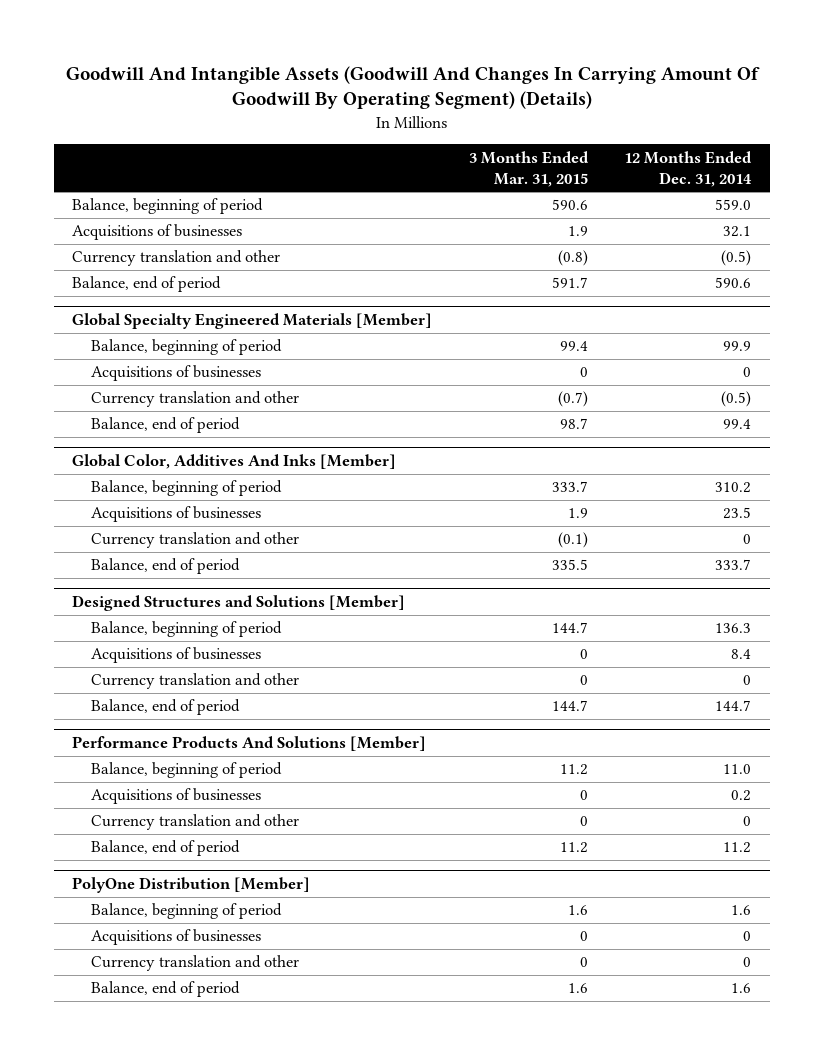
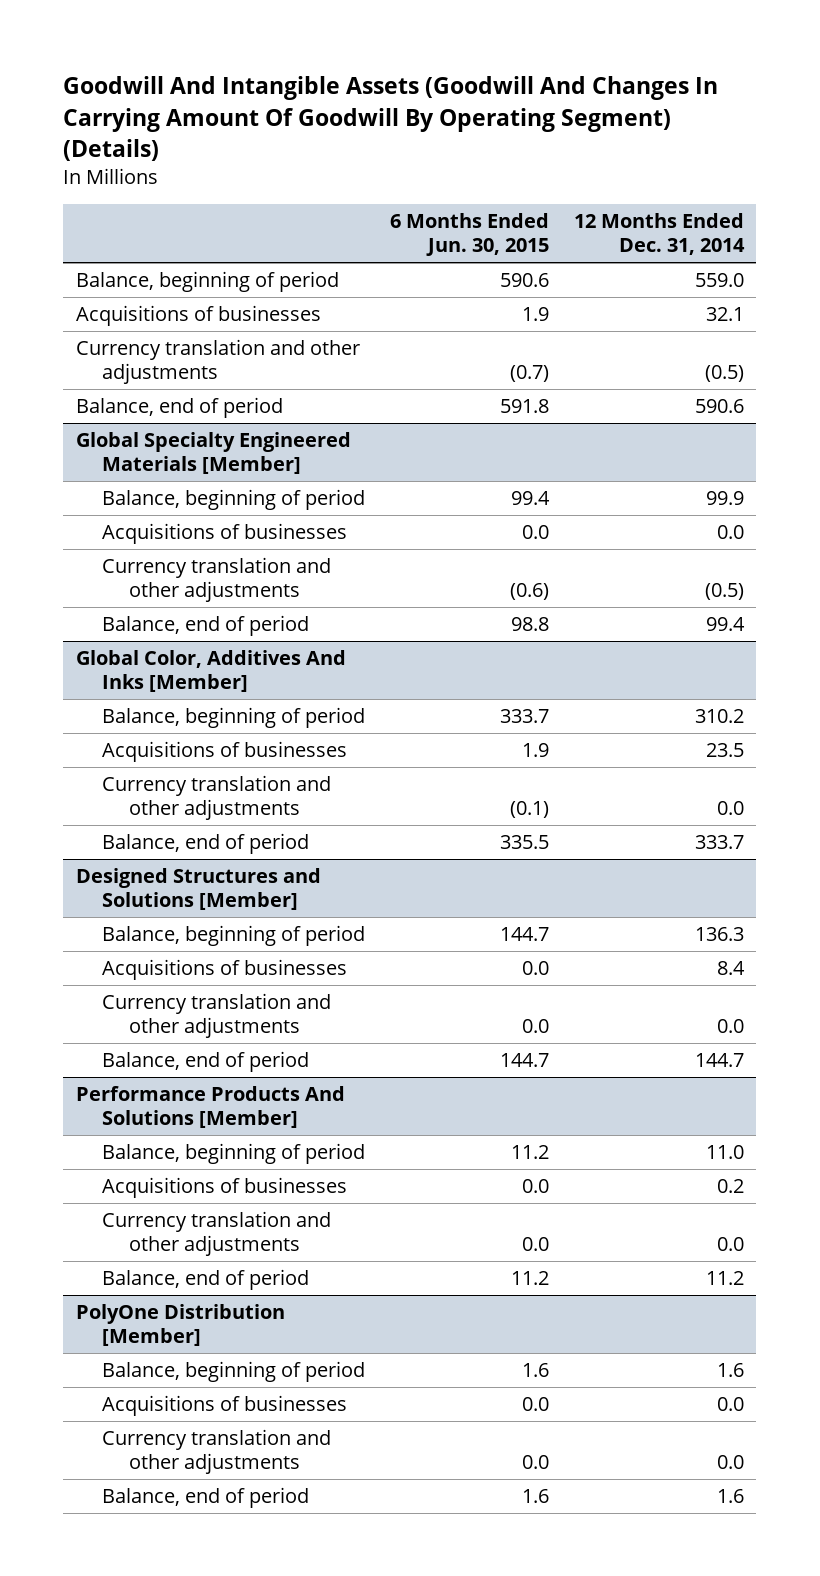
[468,150,589,187] 3 Months Ended Mar. 31, 2015 -> none
none -> [390,213,550,257] 6 Months Ended Jun. 30, 2015
[72,250,281,267] Currency translation and other -> [75,339,360,385] Currency translation and other adjustments
[743,367,752,378] 0 -> [716,525,744,540] 0.0
[91,391,300,408] Currency translation and other -> [102,557,332,603] Currency translation and other adjustments
[91,532,300,549] Currency translation and other -> [102,775,332,821] Currency translation and other adjustments
[743,534,752,545] 0 -> [716,801,744,816] 0.0
[91,673,300,690] Currency translation and other -> [102,993,332,1039] Currency translation and other adjustments
[743,675,752,686] 0 -> [716,1019,744,1034] 0.0
[91,814,300,831] Currency translation and other -> [102,1211,332,1257] Currency translation and other adjustments
[743,816,752,827] 0 -> [716,1237,744,1252] 0.0
[743,931,752,942] 0 -> [716,1397,744,1412] 0.0
[91,955,300,972] Currency translation and other -> [102,1429,332,1475] Currency translation and other adjustments
[743,957,752,968] 0 -> [716,1455,744,1470] 0.0

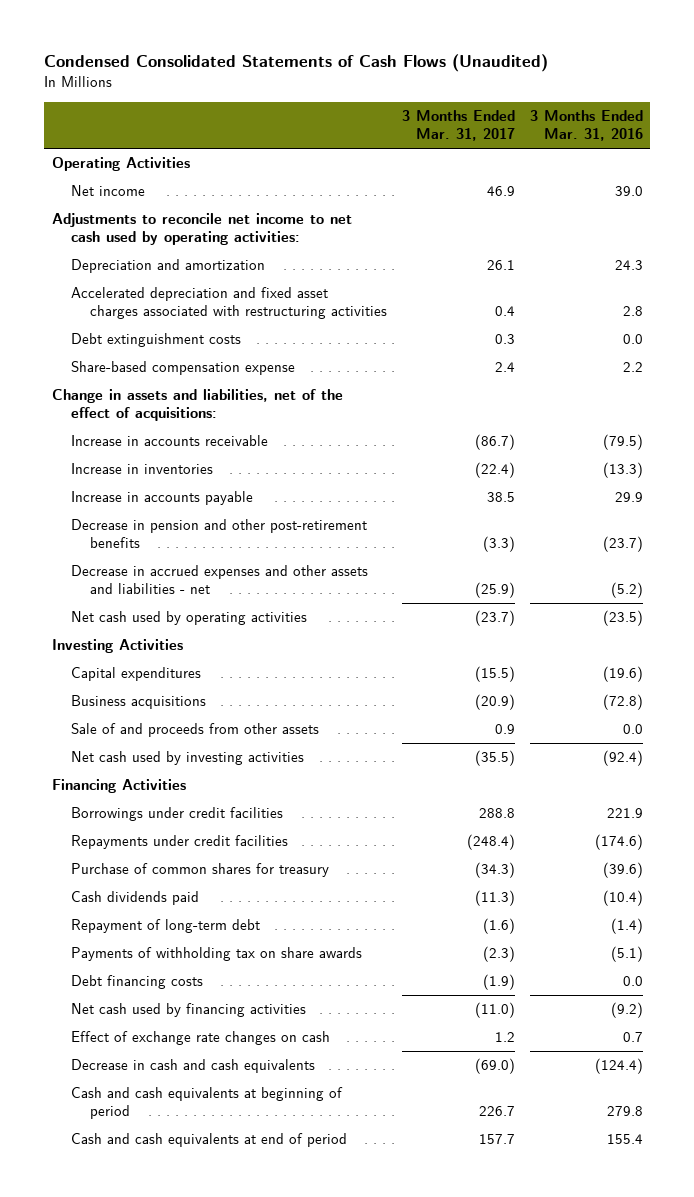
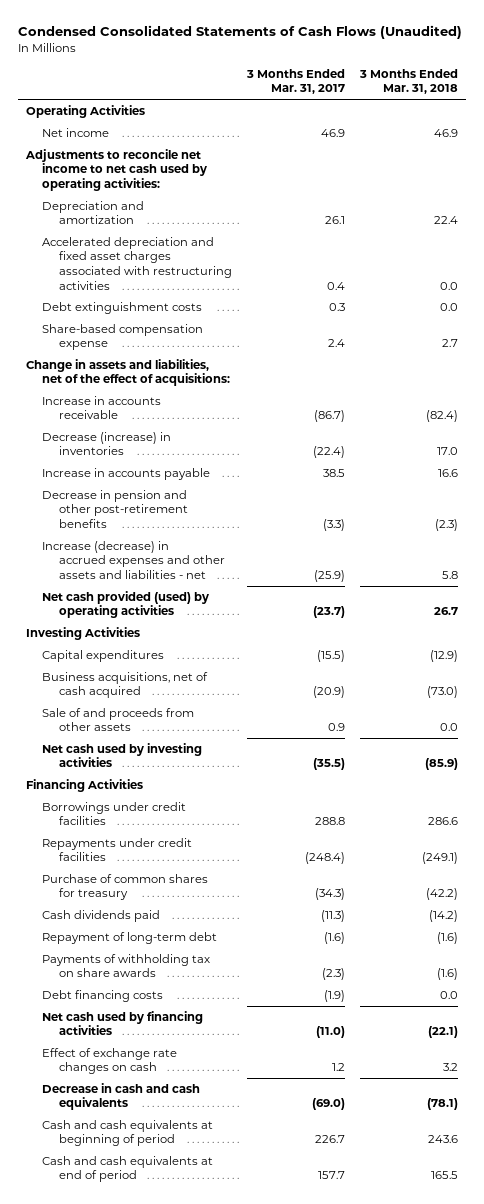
[529,110,643,142] 3 Months Ended Mar. 31, 2016 -> none
none -> [359,68,459,95] 3 Months Ended Mar. 31, 2018
[70,463,213,475] Increase in inventories -> [42,431,172,456] Decrease (increase) in inventories
[70,565,368,595] Decrease in accrued expenses and other assets and liabilities - net -> [42,540,225,579] Increase (decrease) in accrued expenses and other assets and liabilities - net
[70,611,307,626] Net cash used by operating activities -> [42,590,210,619] Net cash provided (used) by operating activities
[70,695,206,710] Business acquisitions -> none
none -> [42,671,209,699] Business acquisitions, net of cash acquired

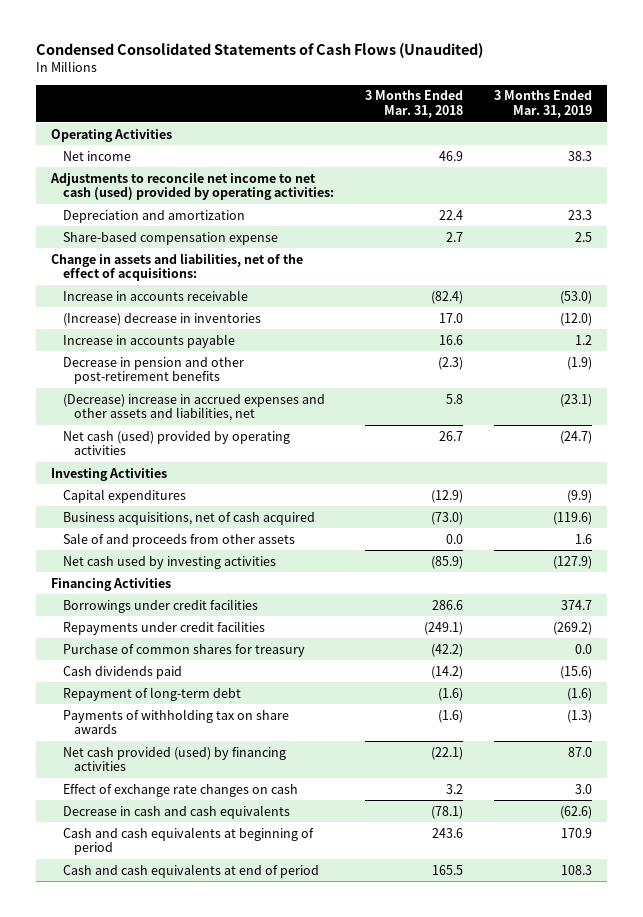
[245,68,345,95] 3 Months Ended Mar. 31, 2017 -> none
none -> [493,90,592,119] 3 Months Ended Mar. 31, 2019
[24,148,208,191] Adjustments to reconcile net income to net cash used by operating activities: -> [50,171,334,201] Adjustments to reconcile net income to net cash (used) provided by operating activities:
[42,236,232,290] Accelerated depreciation and fixed asset charges associated with restructuring activities -> none
[42,301,203,314] Debt extinguishment costs -> none
[42,431,172,456] Decrease (increase) in inventories -> [62,312,261,326] (Increase) decrease in inventories
[42,540,225,579] Increase (decrease) in accrued expenses and other assets and liabilities - net -> [62,393,325,422] (Decrease) increase in accrued expenses and other assets and liabilities, net
[42,590,210,619] Net cash provided (used) by operating activities -> [62,430,290,456] Net cash (used) provided by operating activities
[42,989,164,1002] Debt financing costs -> none
[42,1010,204,1036] Net cash used by financing activities -> [62,746,286,772] Net cash provided (used) by financing activities

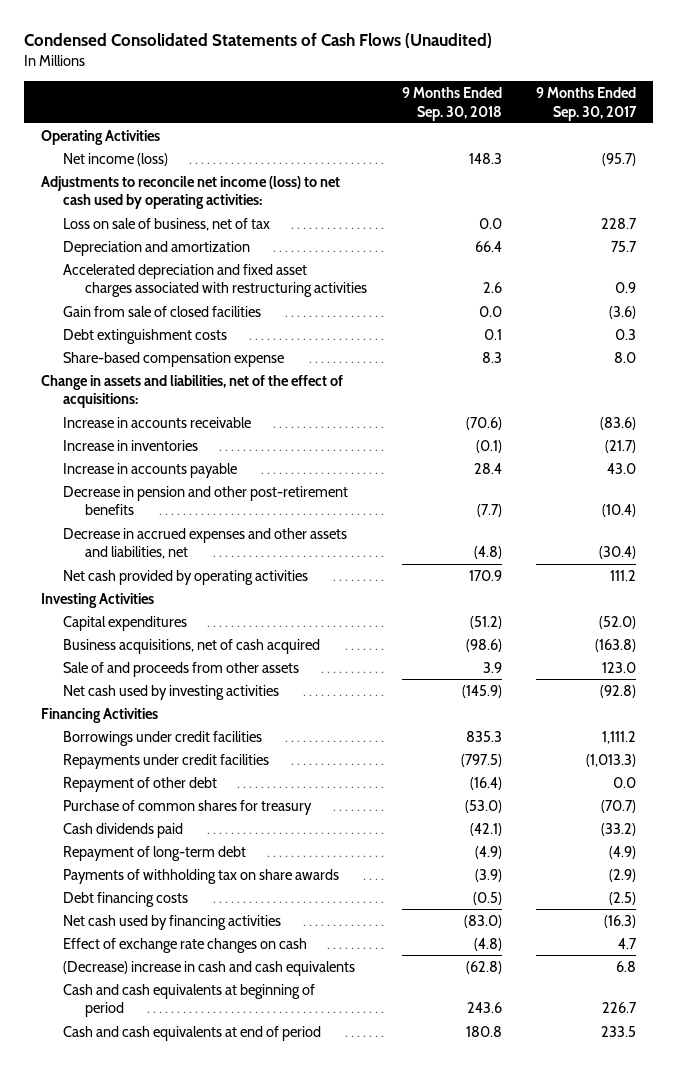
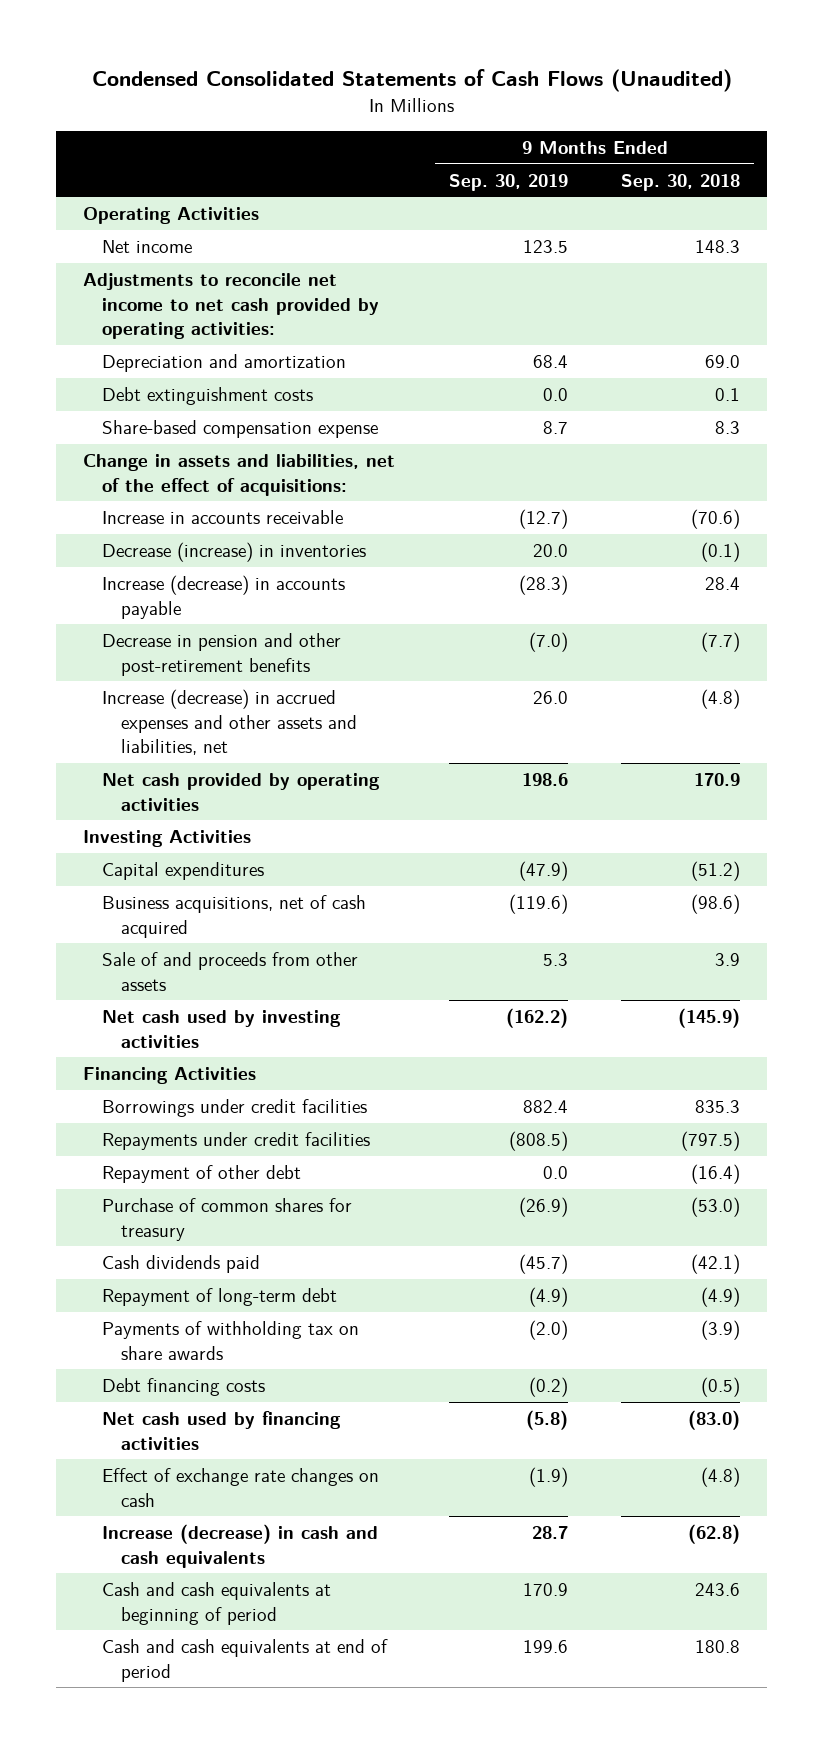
[536,86,638,121] 9 Months Ended Sep. 30, 2017 -> none
none -> [448,173,568,191] Sep. 30, 2019
[62,217,270,231] Loss on sale of business, net of tax -> none
[62,263,367,298] Accelerated depreciation and fixed asset charges associated with restructuring activities -> none
[62,305,261,317] Gain from sale of closed facilities -> none
[62,152,168,166] Net income (loss) -> [101,240,192,254] Net income
[40,175,340,210] Adjustments to reconcile net income (loss) to net cash used by operating activities: -> [83,273,379,340] Adjustments to reconcile net income to net cash provided by operating activities:
[474,240,502,252] 66.4 -> [705,355,741,369] 69.0
[62,439,198,451] Increase in inventories -> [101,542,366,563] Decrease (increase) in inventories
[62,462,237,478] Increase in accounts payable -> [101,575,345,619] Increase (decrease) in accounts payable
[62,527,347,560] Decrease in accrued expenses and other assets and liabilities, net -> [101,689,357,756] Increase (decrease) in accrued expenses and other assets and liabilities, net
[62,960,355,976] (Decrease) increase in cash and cash equivalents -> [101,1524,378,1568] Increase (decrease) in cash and cash equivalents

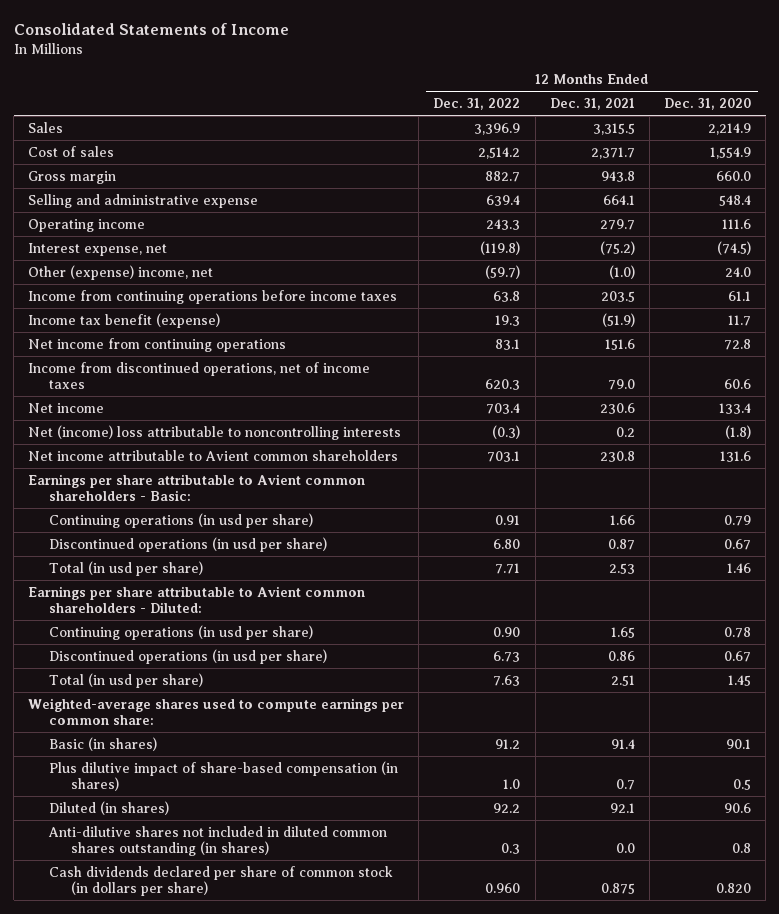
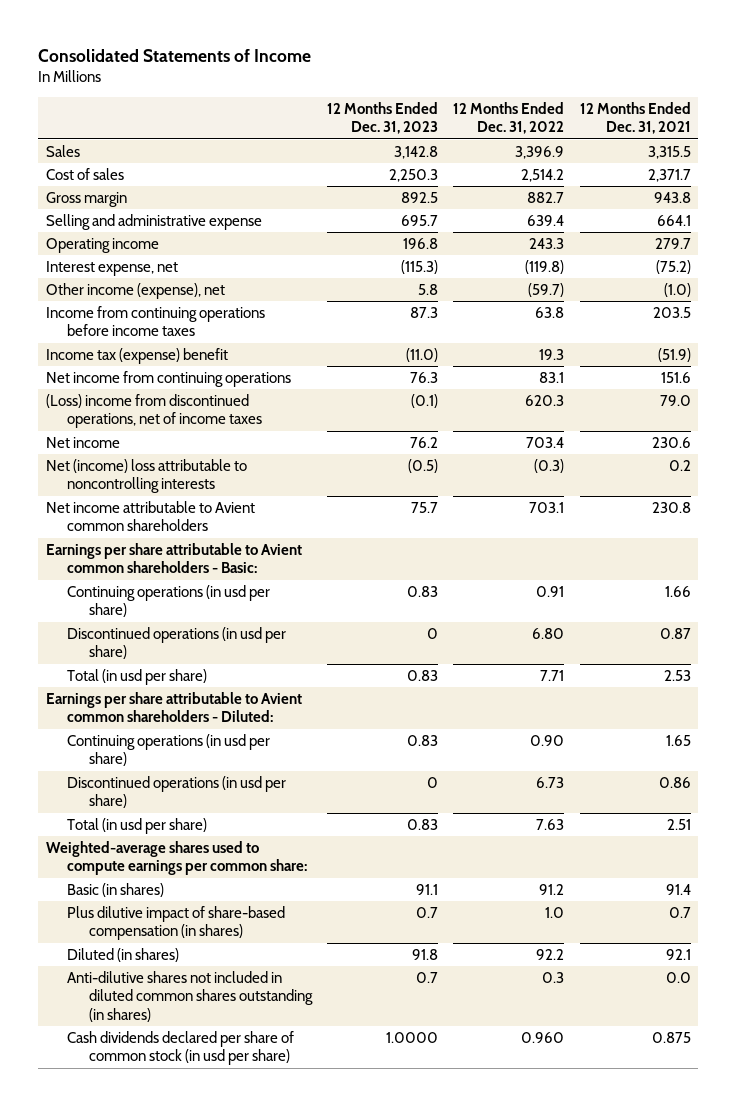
[664,98,752,111] Dec. 31, 2020 -> none
none -> [327,101,439,135] 12 Months Ended Dec. 31, 2023
[28,264,214,280] Other (expense) income, net -> [45,282,225,299] Other income (expense), net
[28,312,221,328] Income tax benefit (expense) -> [45,347,228,364] Income tax (expense) benefit
[28,361,371,390] Income from discontinued operations, net of income taxes -> [45,393,263,429] (Loss) income from discontinued operations, net of income taxes
[49,865,394,897] Cash dividends declared per share of common stock (in dollars per share) -> [67,1030,295,1066] Cash dividends declared per share of common stock (in usd per share)

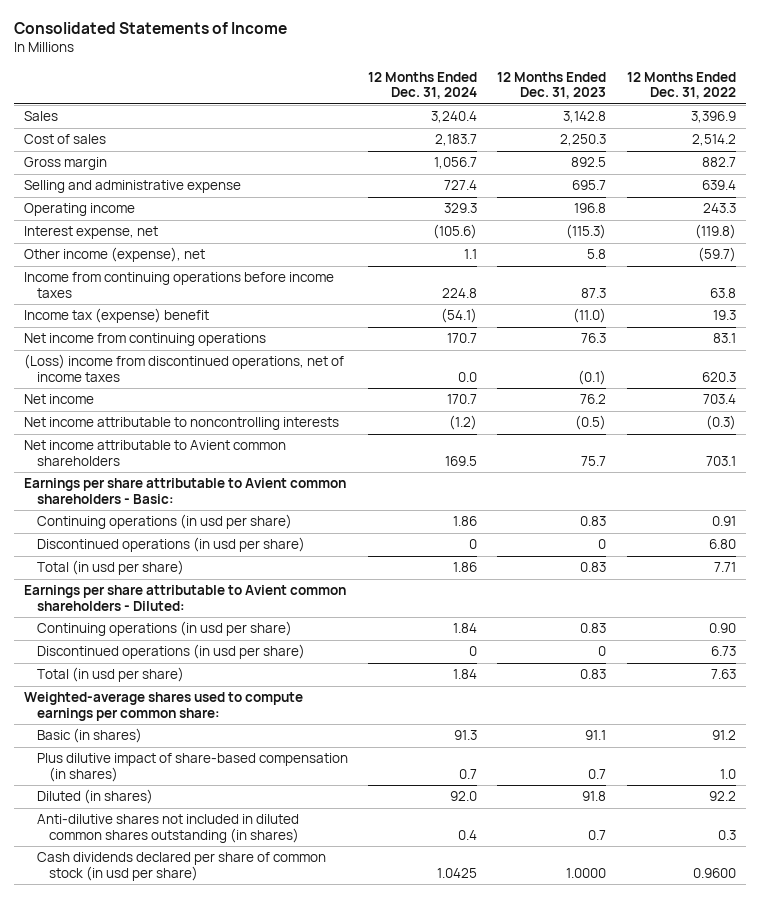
[579,101,691,135] 12 Months Ended Dec. 31, 2021 -> none
none -> [368,71,478,100] 12 Months Ended Dec. 31, 2024
[45,458,247,494] Net (income) loss attributable to noncontrolling interests -> [24,417,340,431] Net income attributable to noncontrolling interests
[521,1031,565,1043] 0.960 -> [692,867,736,878] 0.9600

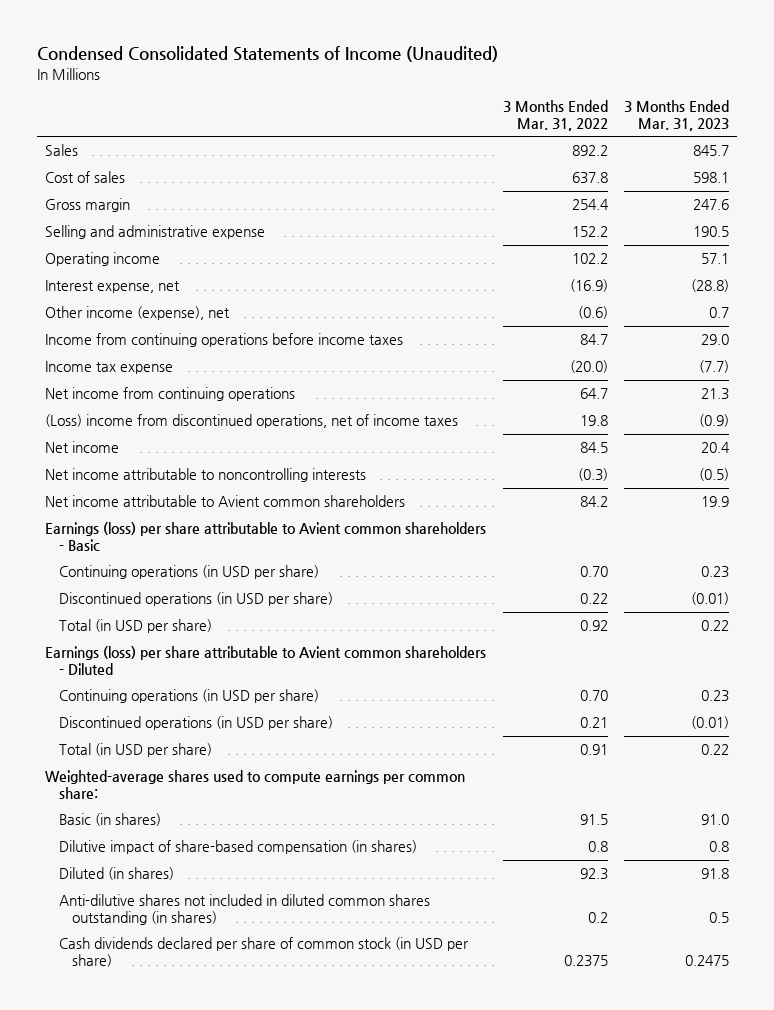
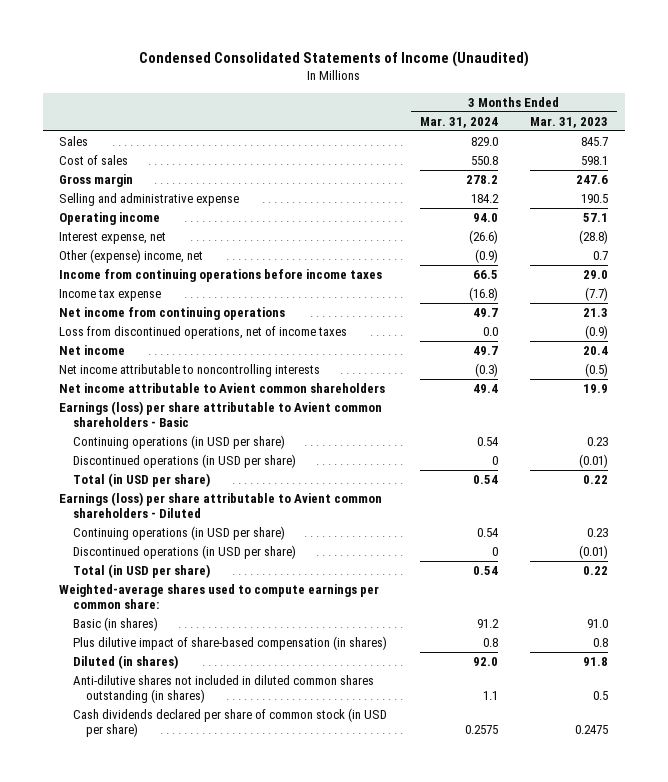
[502,100,608,131] 3 Months Ended Mar. 31, 2022 -> none
none -> [419,116,498,128] Mar. 31, 2024
[45,306,231,321] Other income (expense), net -> [59,248,204,263] Other (expense) income, net
[45,414,459,429] (Loss) income from discontinued operations, net of income taxes -> [59,325,348,339] Loss from discontinued operations, net of income taxes
[58,840,417,855] Dilutive impact of share-based compensation (in shares) -> [72,635,387,650] Plus dilutive impact of share-based compensation (in shares)

